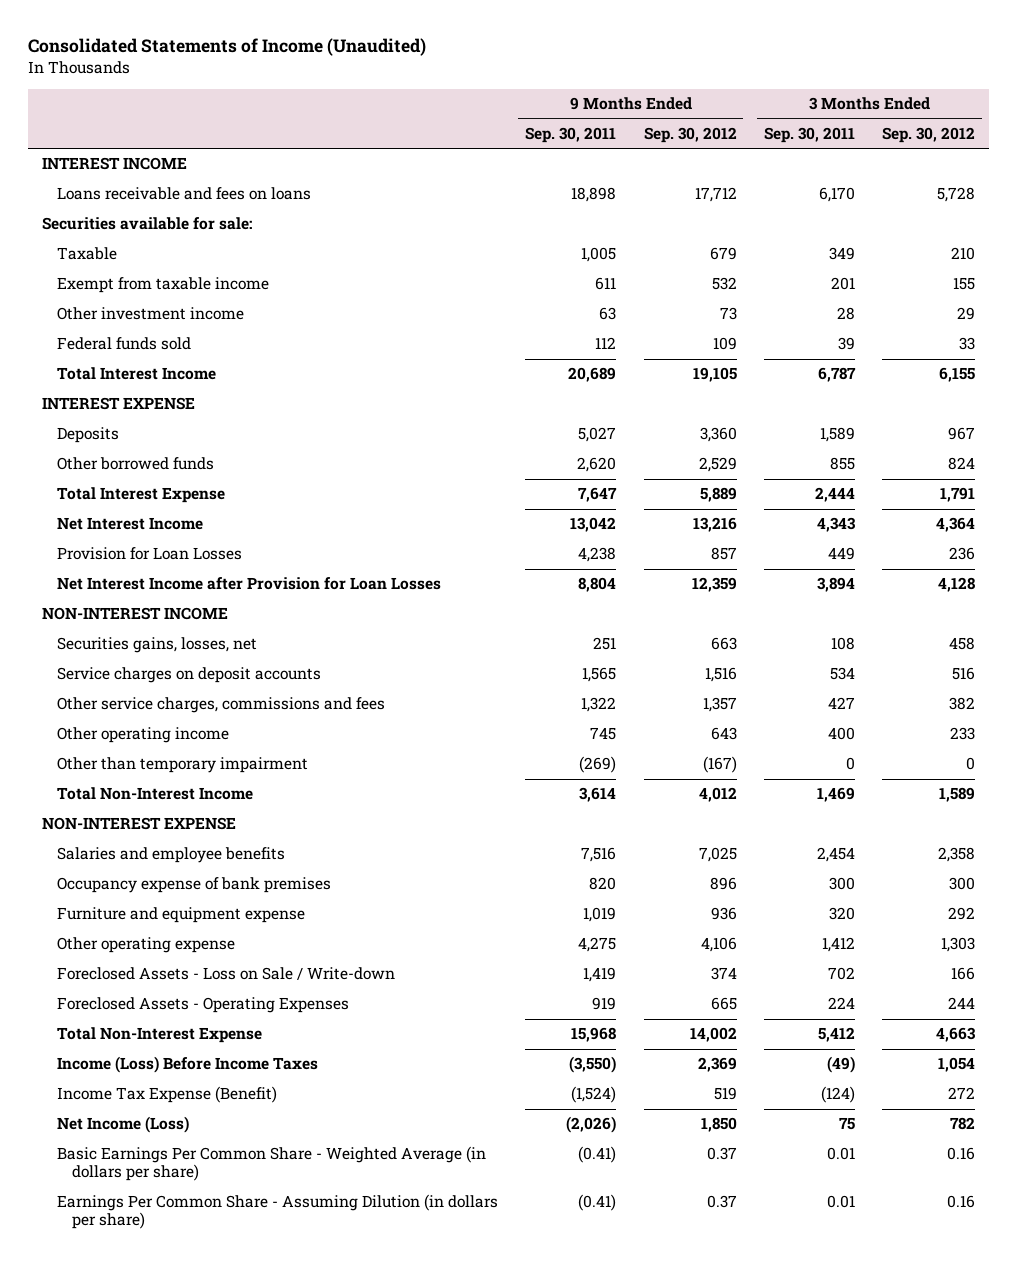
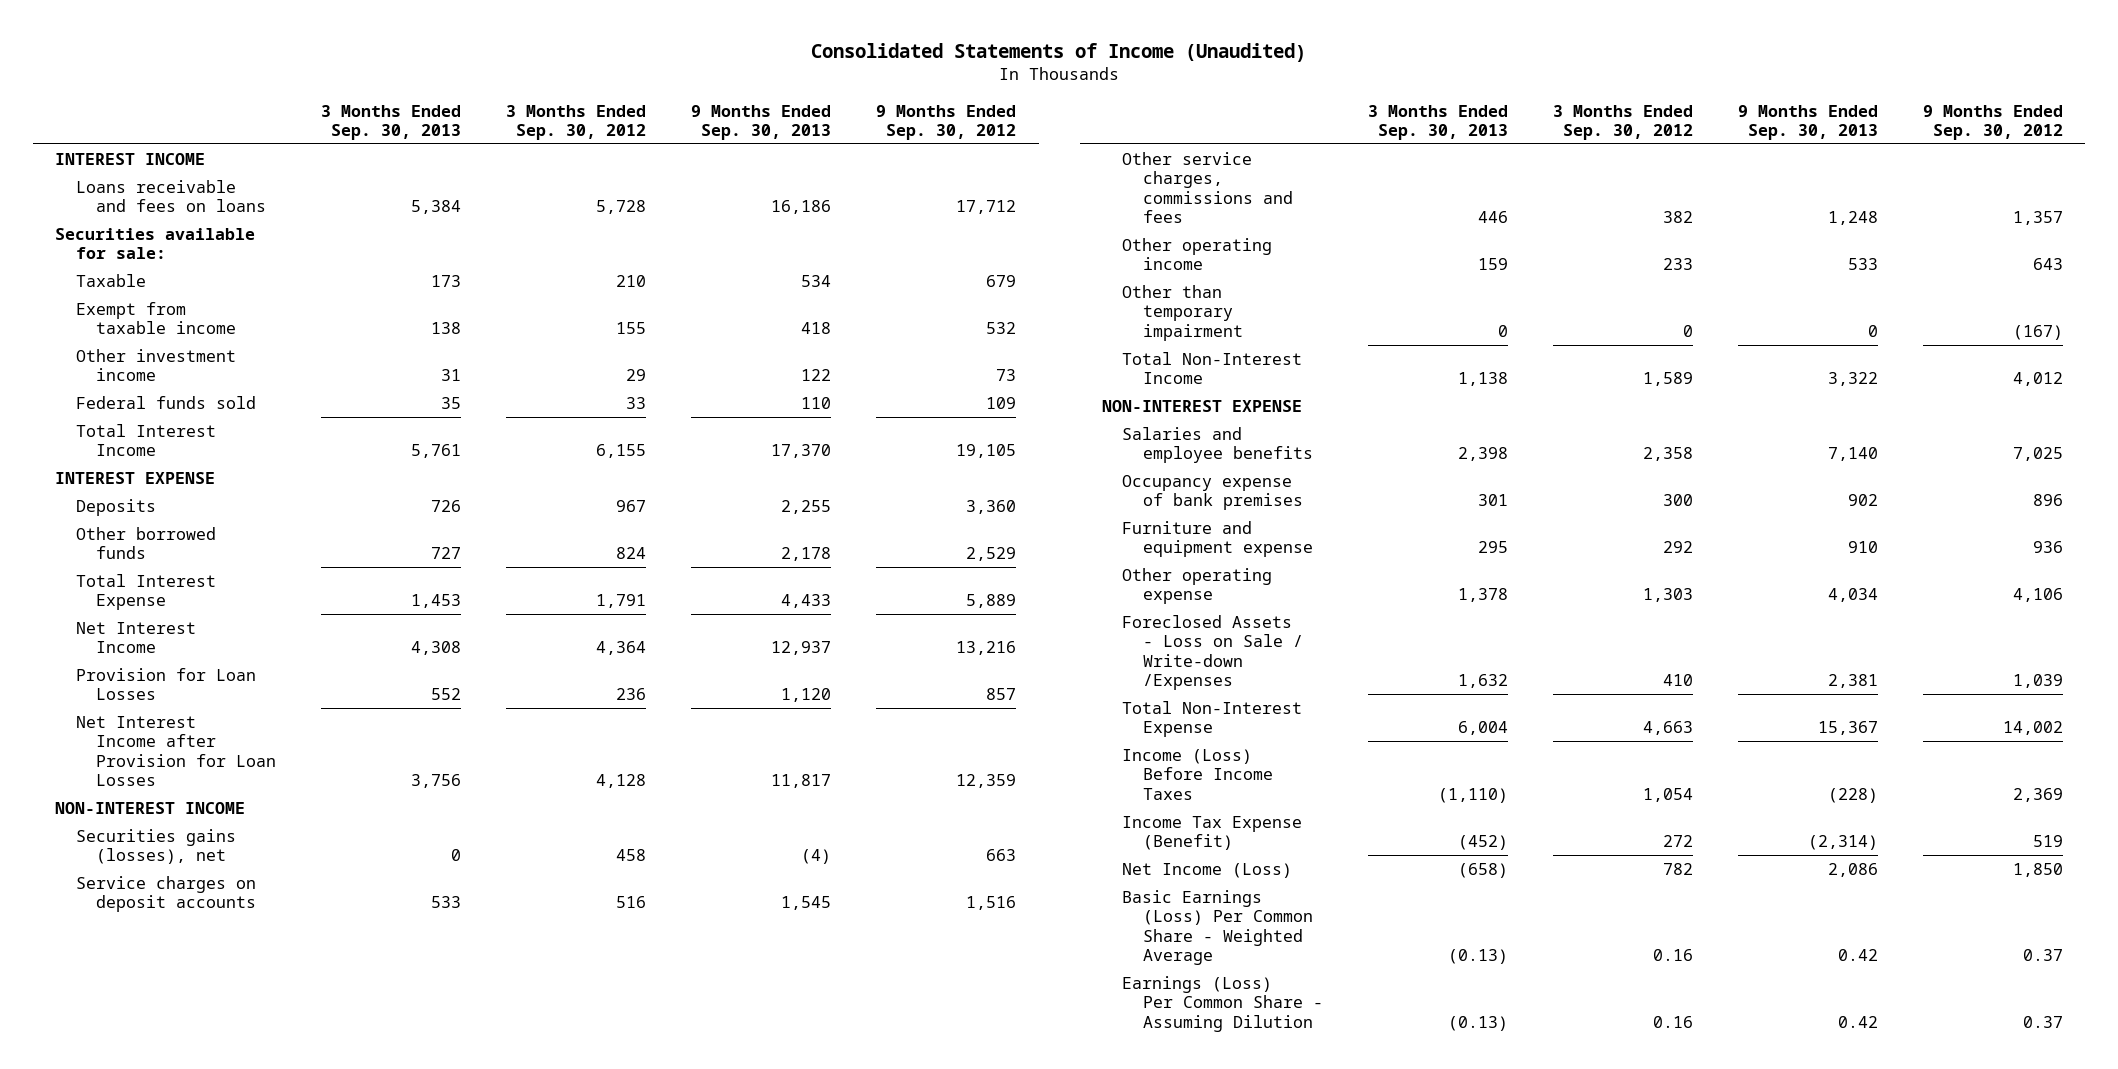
[525,126,617,143] Sep. 30, 2011 -> none
[763,126,855,143] Sep. 30, 2011 -> none
none -> [320,104,461,141] 3 Months Ended Sep. 30, 2013
none -> [691,104,832,141] 9 Months Ended Sep. 30, 2013
[56,637,257,654] Securities gains, losses, net -> [75,828,236,865] Securities gains (losses), net
[56,997,349,1014] Foreclosed Assets - Operating Expenses -> none
[56,967,395,981] Foreclosed Assets - Loss on Sale / Write-down -> [1122,614,1303,691] Foreclosed Assets - Loss on Sale / Write-down /Expenses
[710,967,737,981] 374 -> [2012,674,2063,689] 1,039
[951,967,976,981] 166 -> [1662,674,1693,687] 410
[56,1146,486,1182] Basic Earnings Per Common Share - Weighted Average (in dollars per share) -> [1122,889,1313,966] Basic Earnings (Loss) Per Common Share - Weighted Average
[56,1194,498,1230] Earnings Per Common Share - Assuming Dilution (in dollars per share) -> [1122,975,1323,1032] Earnings (Loss) Per Common Share - Assuming Dilution

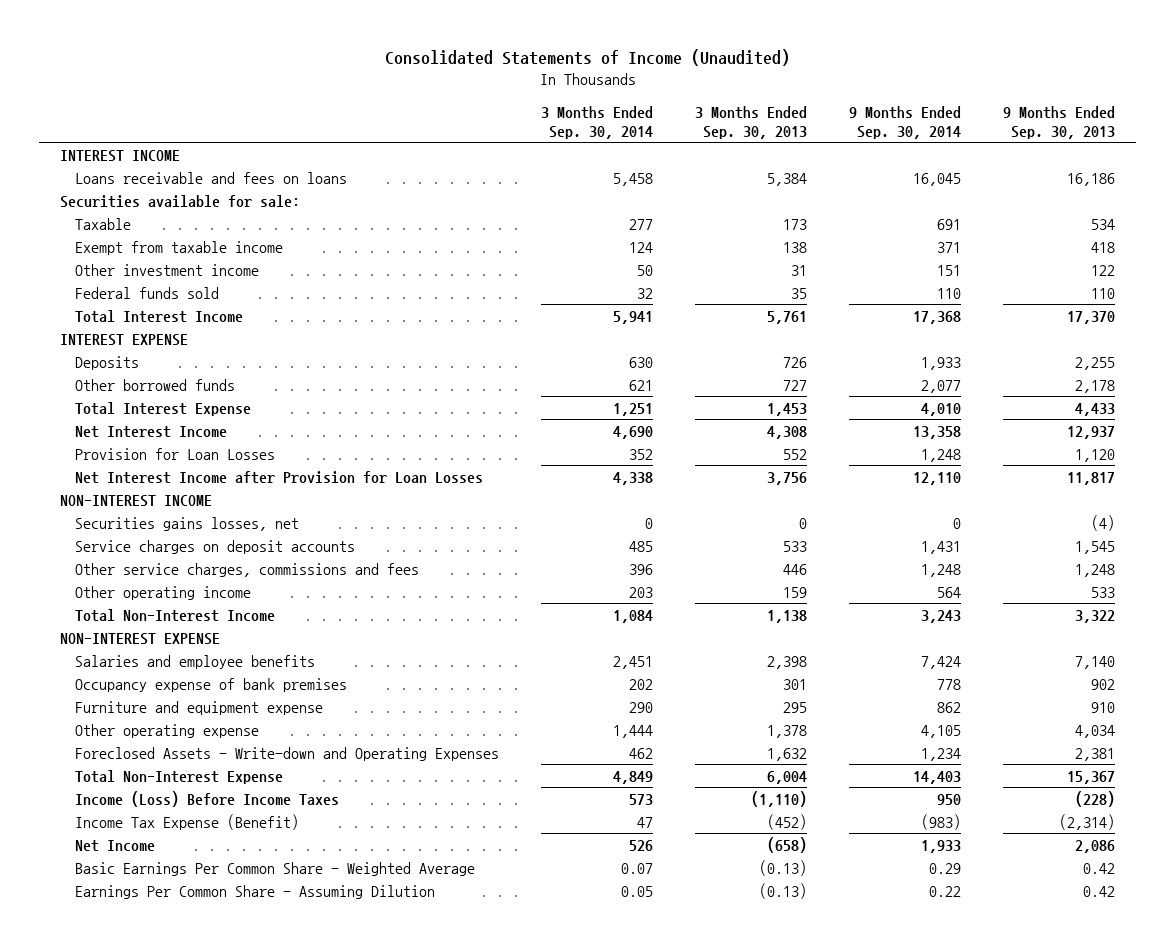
[506,104,647,141] 3 Months Ended Sep. 30, 2012 -> none
[876,104,1017,141] 9 Months Ended Sep. 30, 2012 -> none
none -> [540,105,653,139] 3 Months Ended Sep. 30, 2014
none -> [849,105,962,139] 9 Months Ended Sep. 30, 2014
[75,828,236,865] Securities gains (losses), net -> [74,516,299,531] Securities gains losses, net
[1122,284,1243,341] Other than temporary impairment -> none
[1122,614,1303,691] Foreclosed Assets - Loss on Sale / Write-down /Expenses -> [74,746,499,761] Foreclosed Assets - Write-down and Operating Expenses
[1122,862,1293,878] Net Income (Loss) -> [74,839,155,852] Net Income
[1122,889,1313,966] Basic Earnings (Loss) Per Common Share - Weighted Average -> [74,861,475,876] Basic Earnings Per Common Share - Weighted Average
[1122,975,1323,1032] Earnings (Loss) Per Common Share - Assuming Dilution -> [74,884,435,899] Earnings Per Common Share - Assuming Dilution

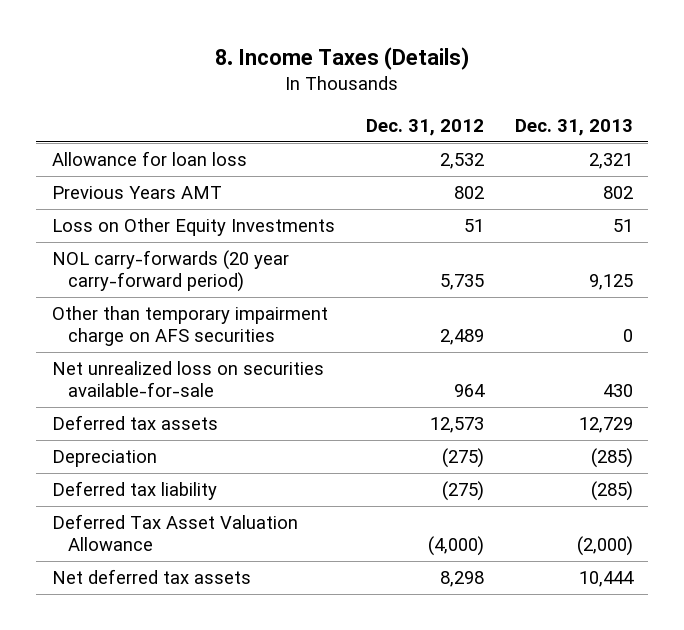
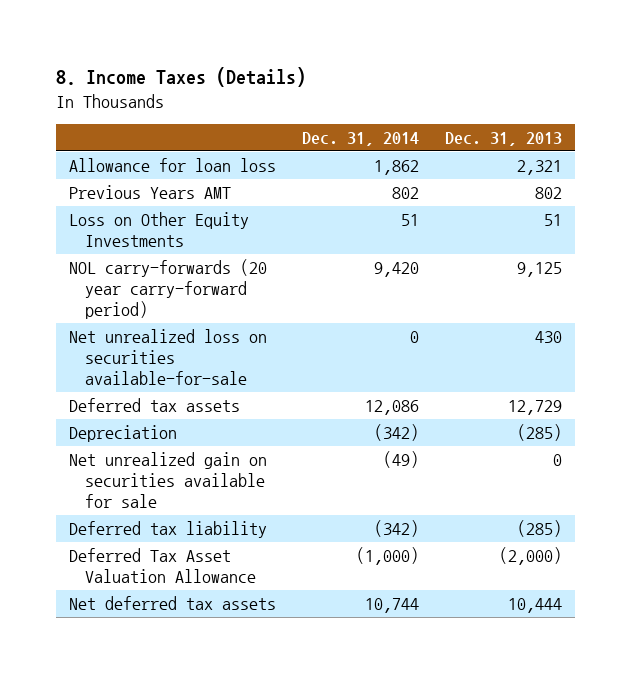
[365,119,484,137] Dec. 31, 2012 -> none
none -> [302,131,420,146] Dec. 31, 2014
[51,306,328,347] Other than temporary impairment charge on AFS securities -> none
none -> [69,452,268,509] Net unrealized gain on securities available for sale

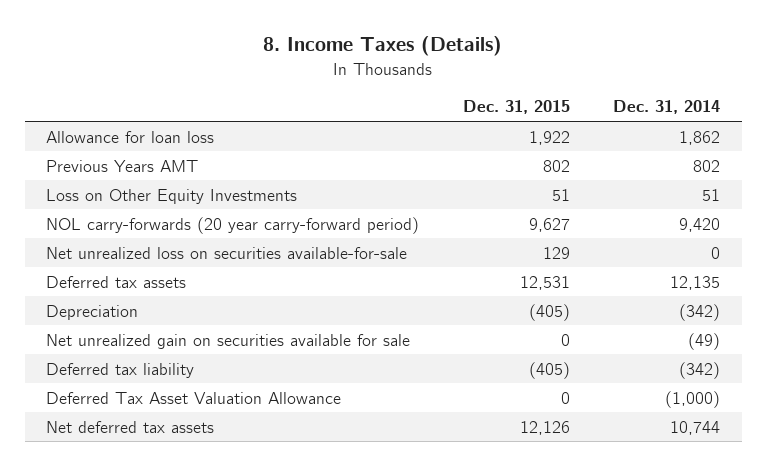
[444,131,562,146] Dec. 31, 2013 -> none
none -> [462,100,570,115] Dec. 31, 2015
[365,400,420,416] 12,086 -> [670,275,721,290] 12,135

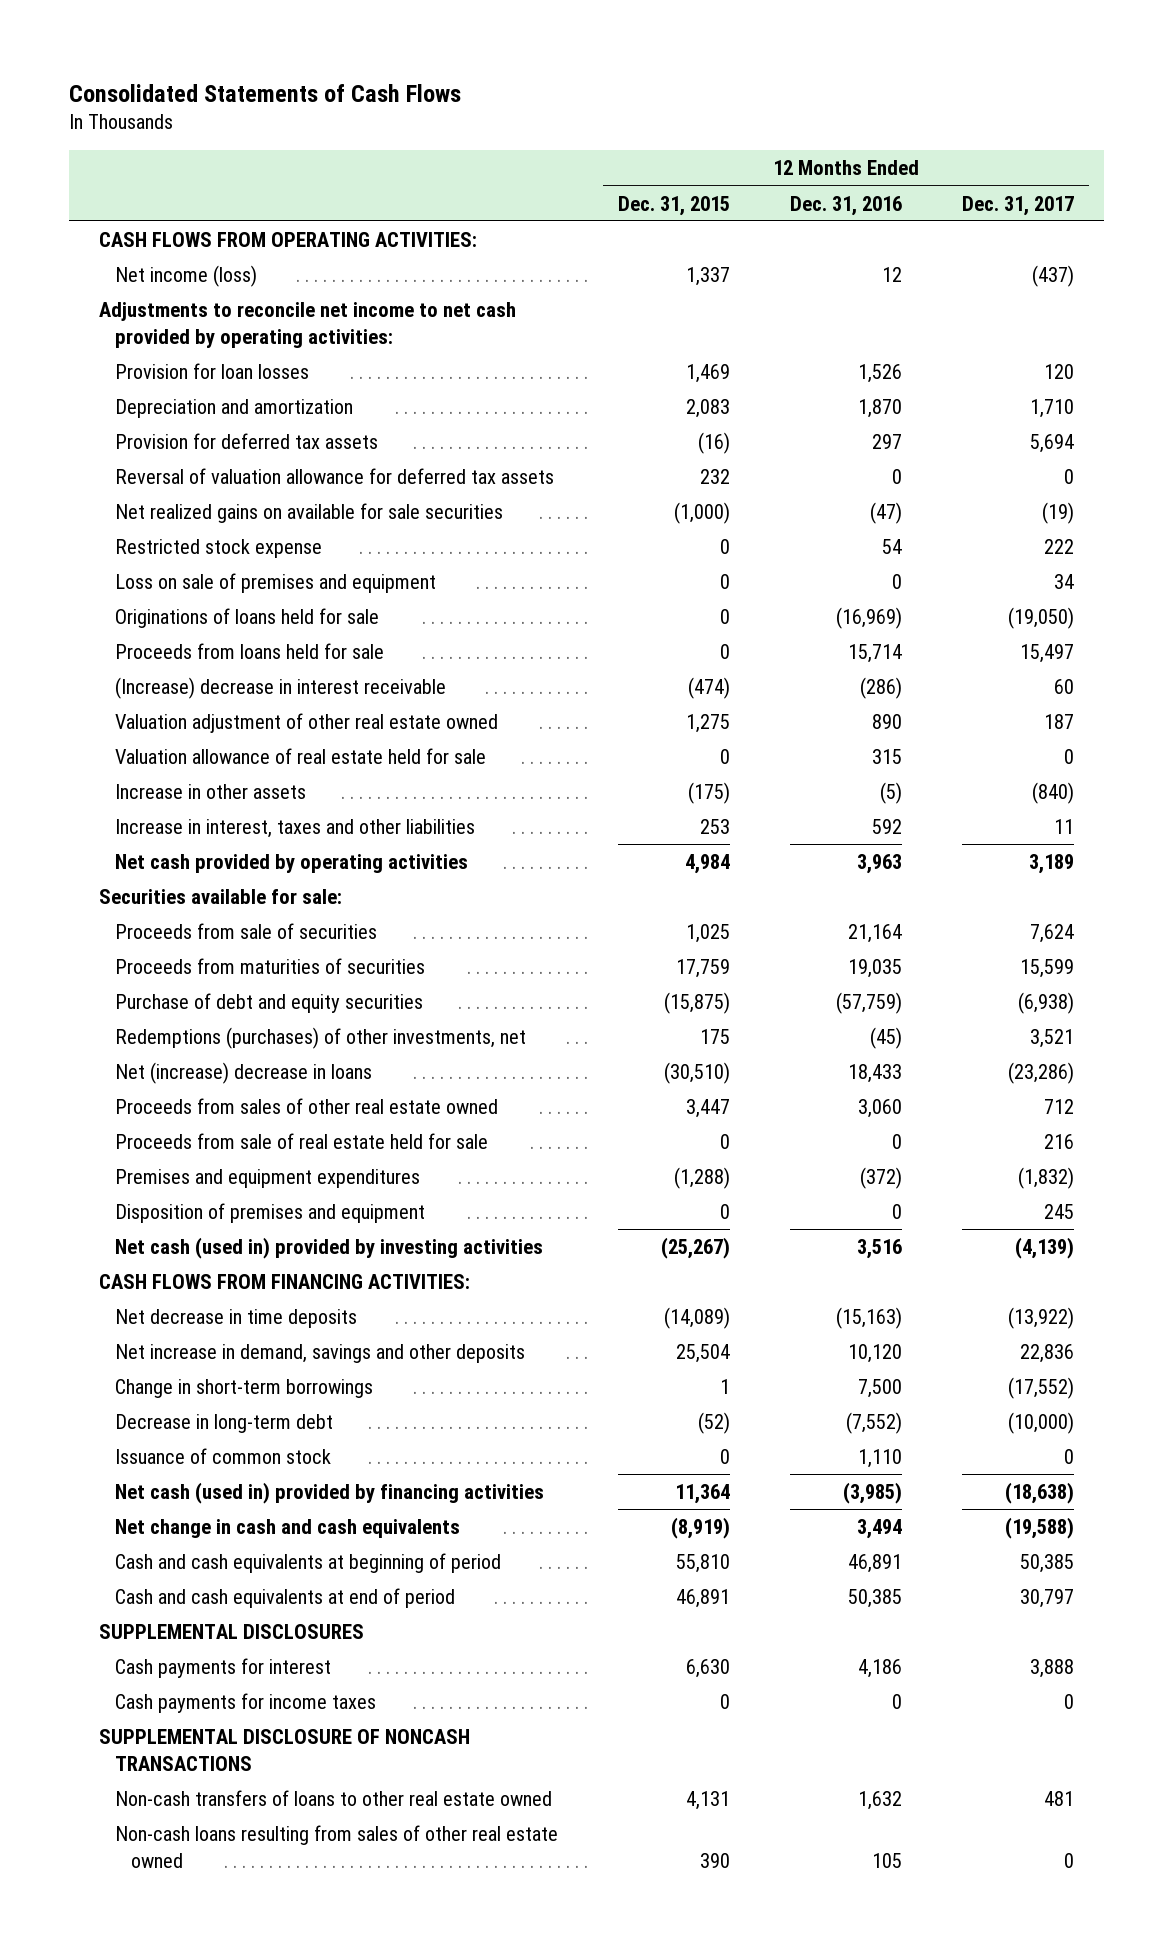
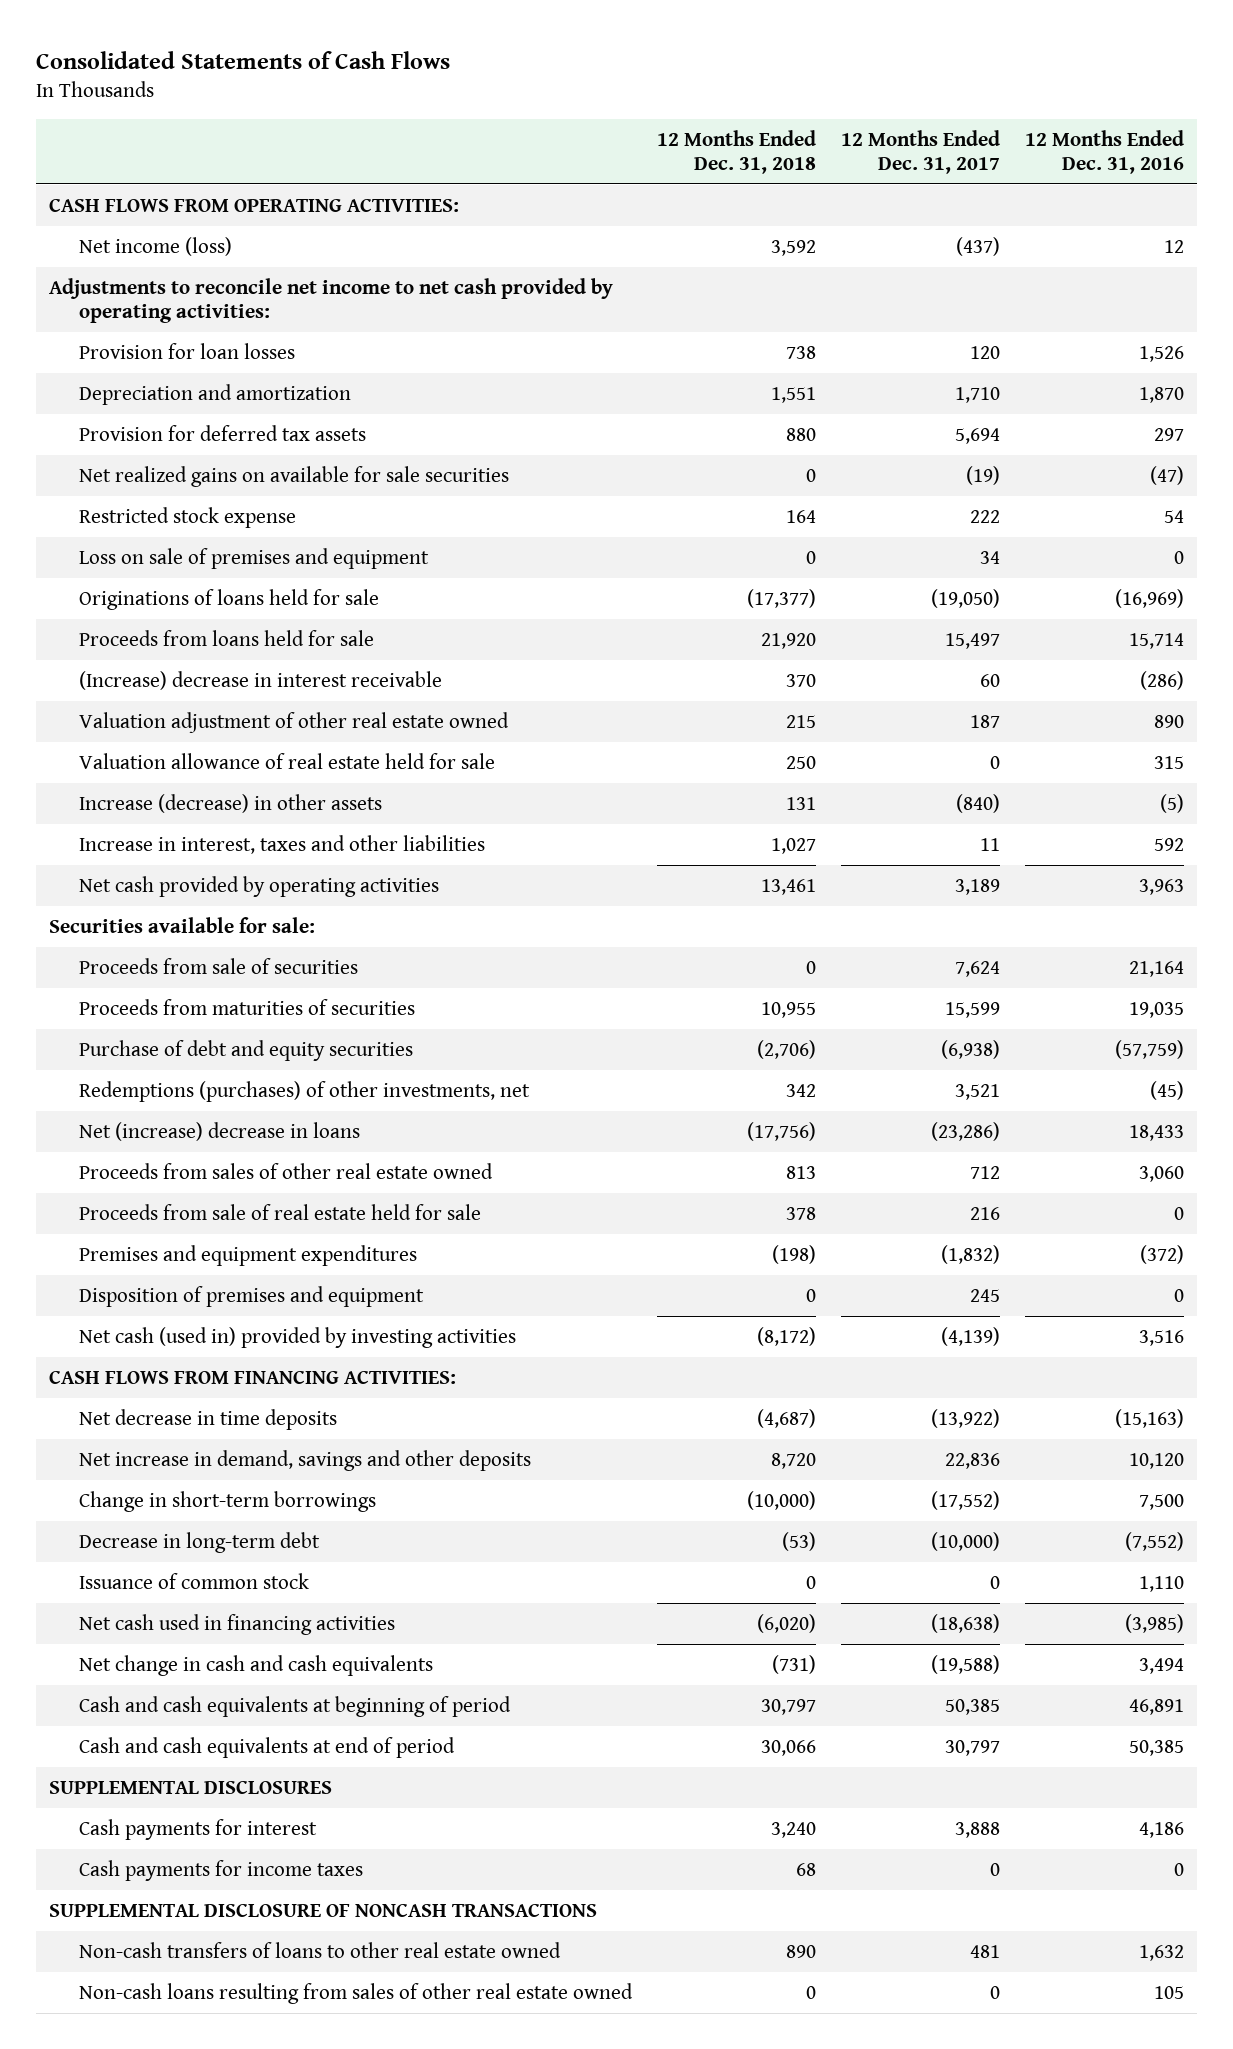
[617,195,730,216] Dec. 31, 2015 -> none
none -> [657,129,817,174] 12 Months Ended Dec. 31, 2018
[115,468,555,485] Reversal of valuation allowance for deferred tax assets -> none
[115,784,307,800] Increase in other assets -> [79,794,383,814] Increase (decrease) in other assets
[115,1482,545,1505] Net cash (used in) provided by financing activities -> [79,1614,396,1636] Net cash used in financing activities

